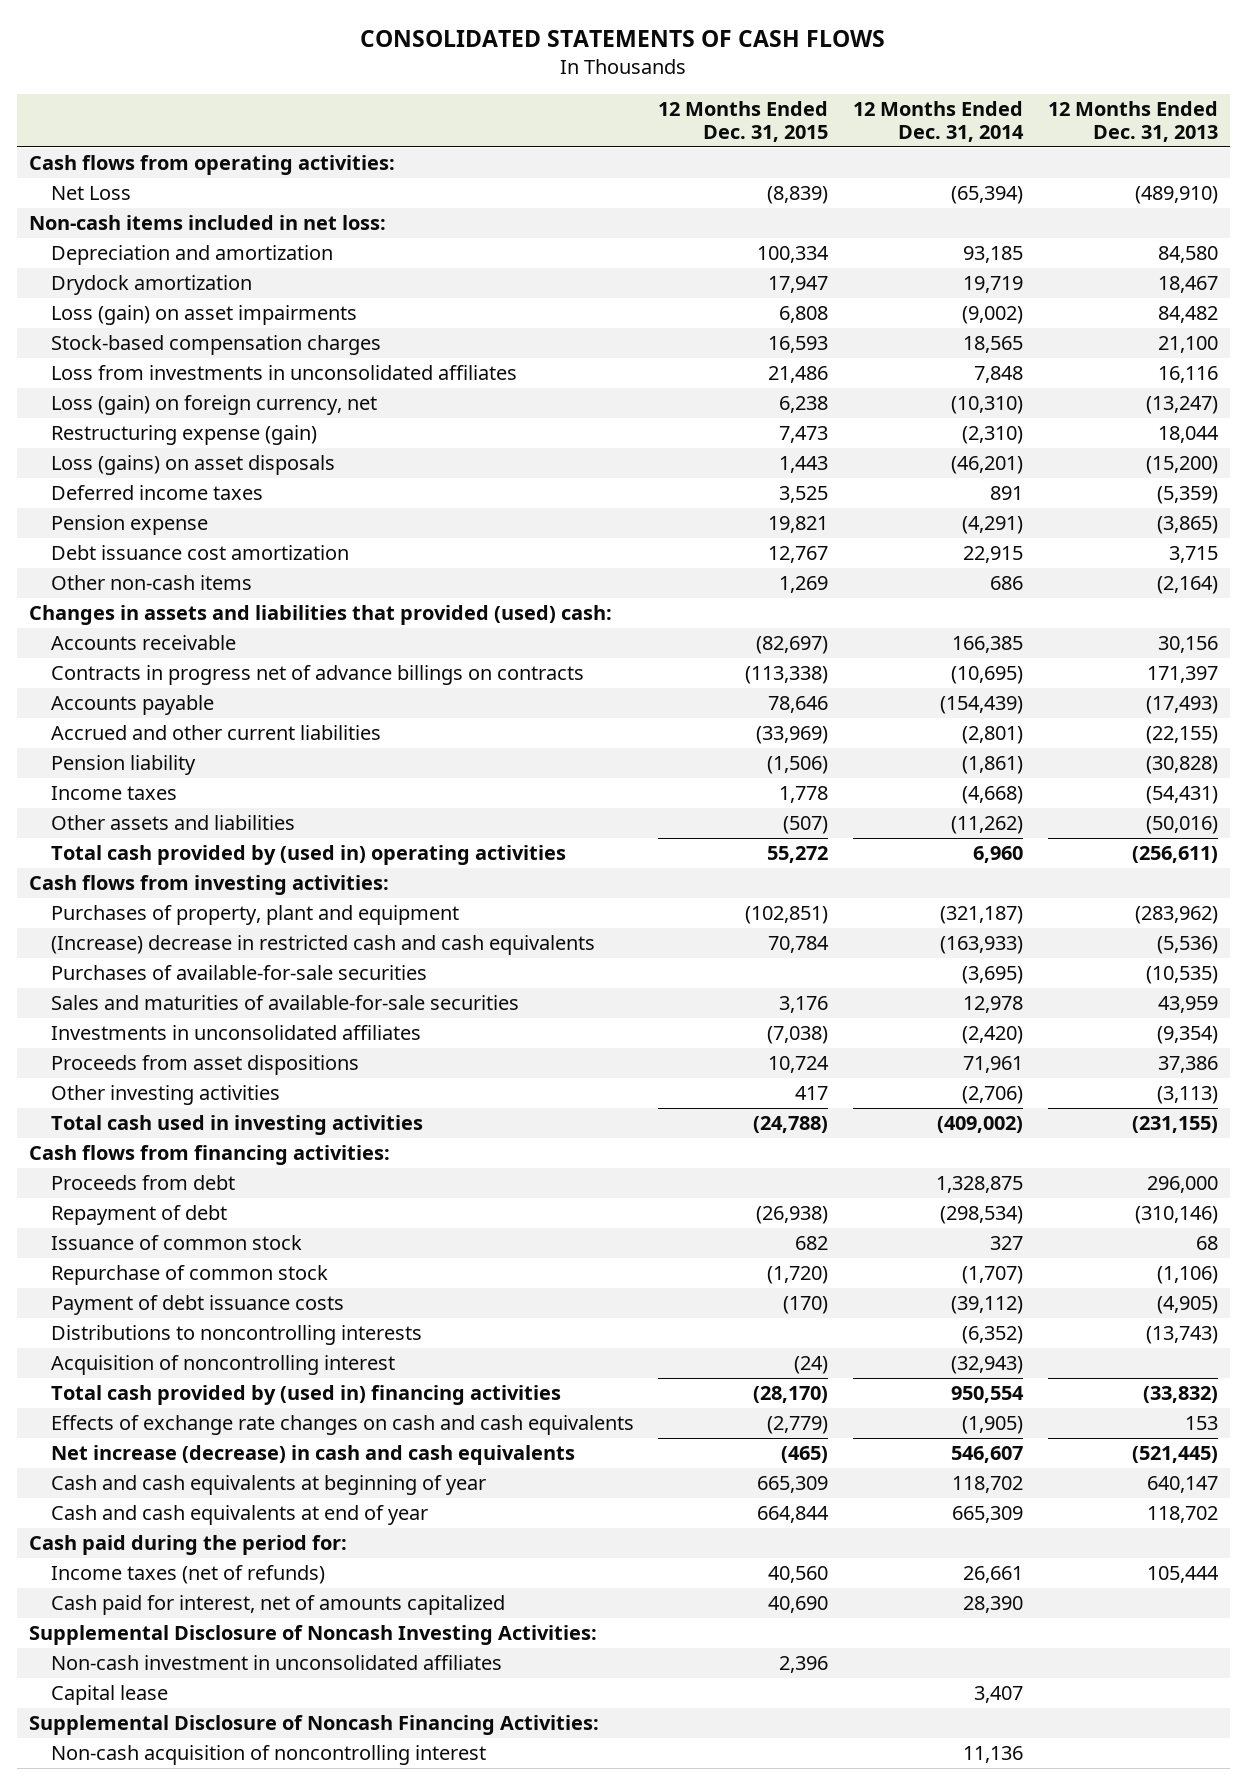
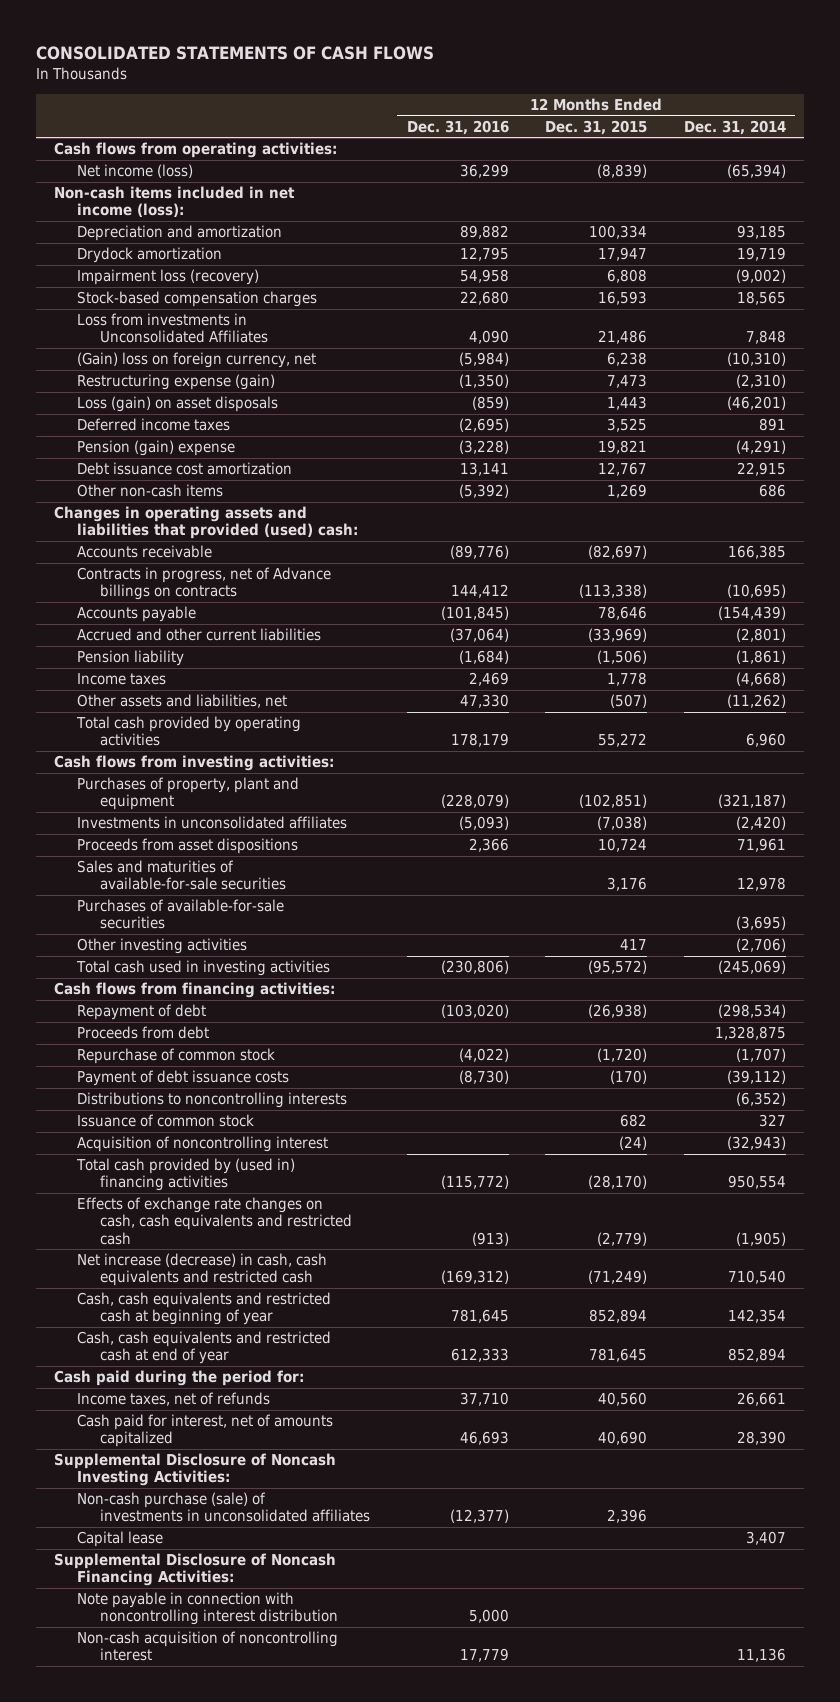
[1047,100,1218,142] 12 Months Ended Dec. 31, 2013 -> none
none -> [406,119,509,135] Dec. 31, 2016
[50,186,131,201] Net Loss -> [77,164,194,179] Net income (loss)
[28,215,386,231] Non-cash items included in net loss: -> [54,186,296,218] Non-cash items included in net income (loss):
[50,305,357,326] Loss (gain) on asset impairments -> [77,269,260,286] Impairment loss (recovery)
[50,365,517,381] Loss from investments in unconsolidated affiliates -> [77,313,268,344] Loss from investments in Unconsolidated Affiliates
[50,395,377,416] Loss (gain) on foreign currency, net -> [77,352,317,369] (Gain) loss on foreign currency, net
[50,455,335,476] Loss (gains) on asset disposals -> [77,396,279,413] Loss (gain) on asset disposals
[50,515,208,536] Pension expense -> [77,440,236,457] Pension (gain) expense
[28,605,612,626] Changes in assets and liabilities that provided (used) cash: -> [54,506,359,540] Changes in operating assets and liabilities that provided (used) cash:
[50,665,584,686] Contracts in progress net of advance billings on contracts -> [77,567,332,601] Contracts in progress, net of Advance billings on contracts
[50,815,295,831] Other assets and liabilities -> [77,694,288,709] Other assets and liabilities, net
[50,845,566,866] Total cash provided by (used in) operating activities -> [76,716,302,747] Total cash provided by operating activities
[50,935,595,956] (Increase) decrease in restricted cash and cash equivalents -> none
[50,995,519,1011] Sales and maturities of available-for-sale securities -> [77,860,286,891] Sales and maturities of available-for-sale securities
[50,965,427,981] Purchases of available-for-sale securities -> [77,899,285,930] Purchases of available-for-sale securities
[753,1116,829,1134] (24,788) -> [588,960,648,975] (95,572)
[937,1116,1024,1134] (409,002) -> [717,960,786,975] (245,069)
[50,1175,235,1191] Proceeds from debt -> [77,1026,210,1040] Proceeds from debt
[50,1235,302,1251] Issuance of common stock -> [77,1114,255,1128] Issuance of common stock
[50,1415,634,1436] Effects of exchange rate changes on cash and cash equivalents -> [77,1197,352,1245] Effects of exchange rate changes on cash, cash equivalents and restricted cash
[50,1445,575,1466] Net increase (decrease) in cash and cash equivalents -> [77,1253,328,1287] Net increase (decrease) in cash, cash equivalents and restricted cash
[781,1446,829,1464] (465) -> [588,1270,648,1285] (71,249)
[951,1446,1024,1464] 546,607 -> [727,1270,786,1285] 710,540
[50,1475,486,1496] Cash and cash equivalents at beginning of year -> [77,1292,332,1326] Cash, cash equivalents and restricted cash at beginning of year
[757,1476,829,1494] 665,309 -> [589,1309,648,1324] 852,894
[952,1476,1024,1494] 118,702 -> [727,1309,786,1324] 142,354
[50,1505,428,1526] Cash and cash equivalents at end of year -> [77,1331,332,1365] Cash, cash equivalents and restricted cash at end of year
[757,1506,830,1524] 664,844 -> [589,1348,648,1363] 781,645
[952,1506,1024,1524] 665,309 -> [727,1348,786,1363] 852,894
[50,1565,325,1585] Income taxes (net of refunds) -> [77,1392,271,1407] Income taxes, net of refunds
[50,1655,502,1671] Non-cash investment in unconsolidated affiliates -> [77,1492,370,1523] Non-cash purchase (sale) of investments in unconsolidated affiliates
none -> [77,1592,338,1626] Note payable in connection with noncontrolling interest distribution

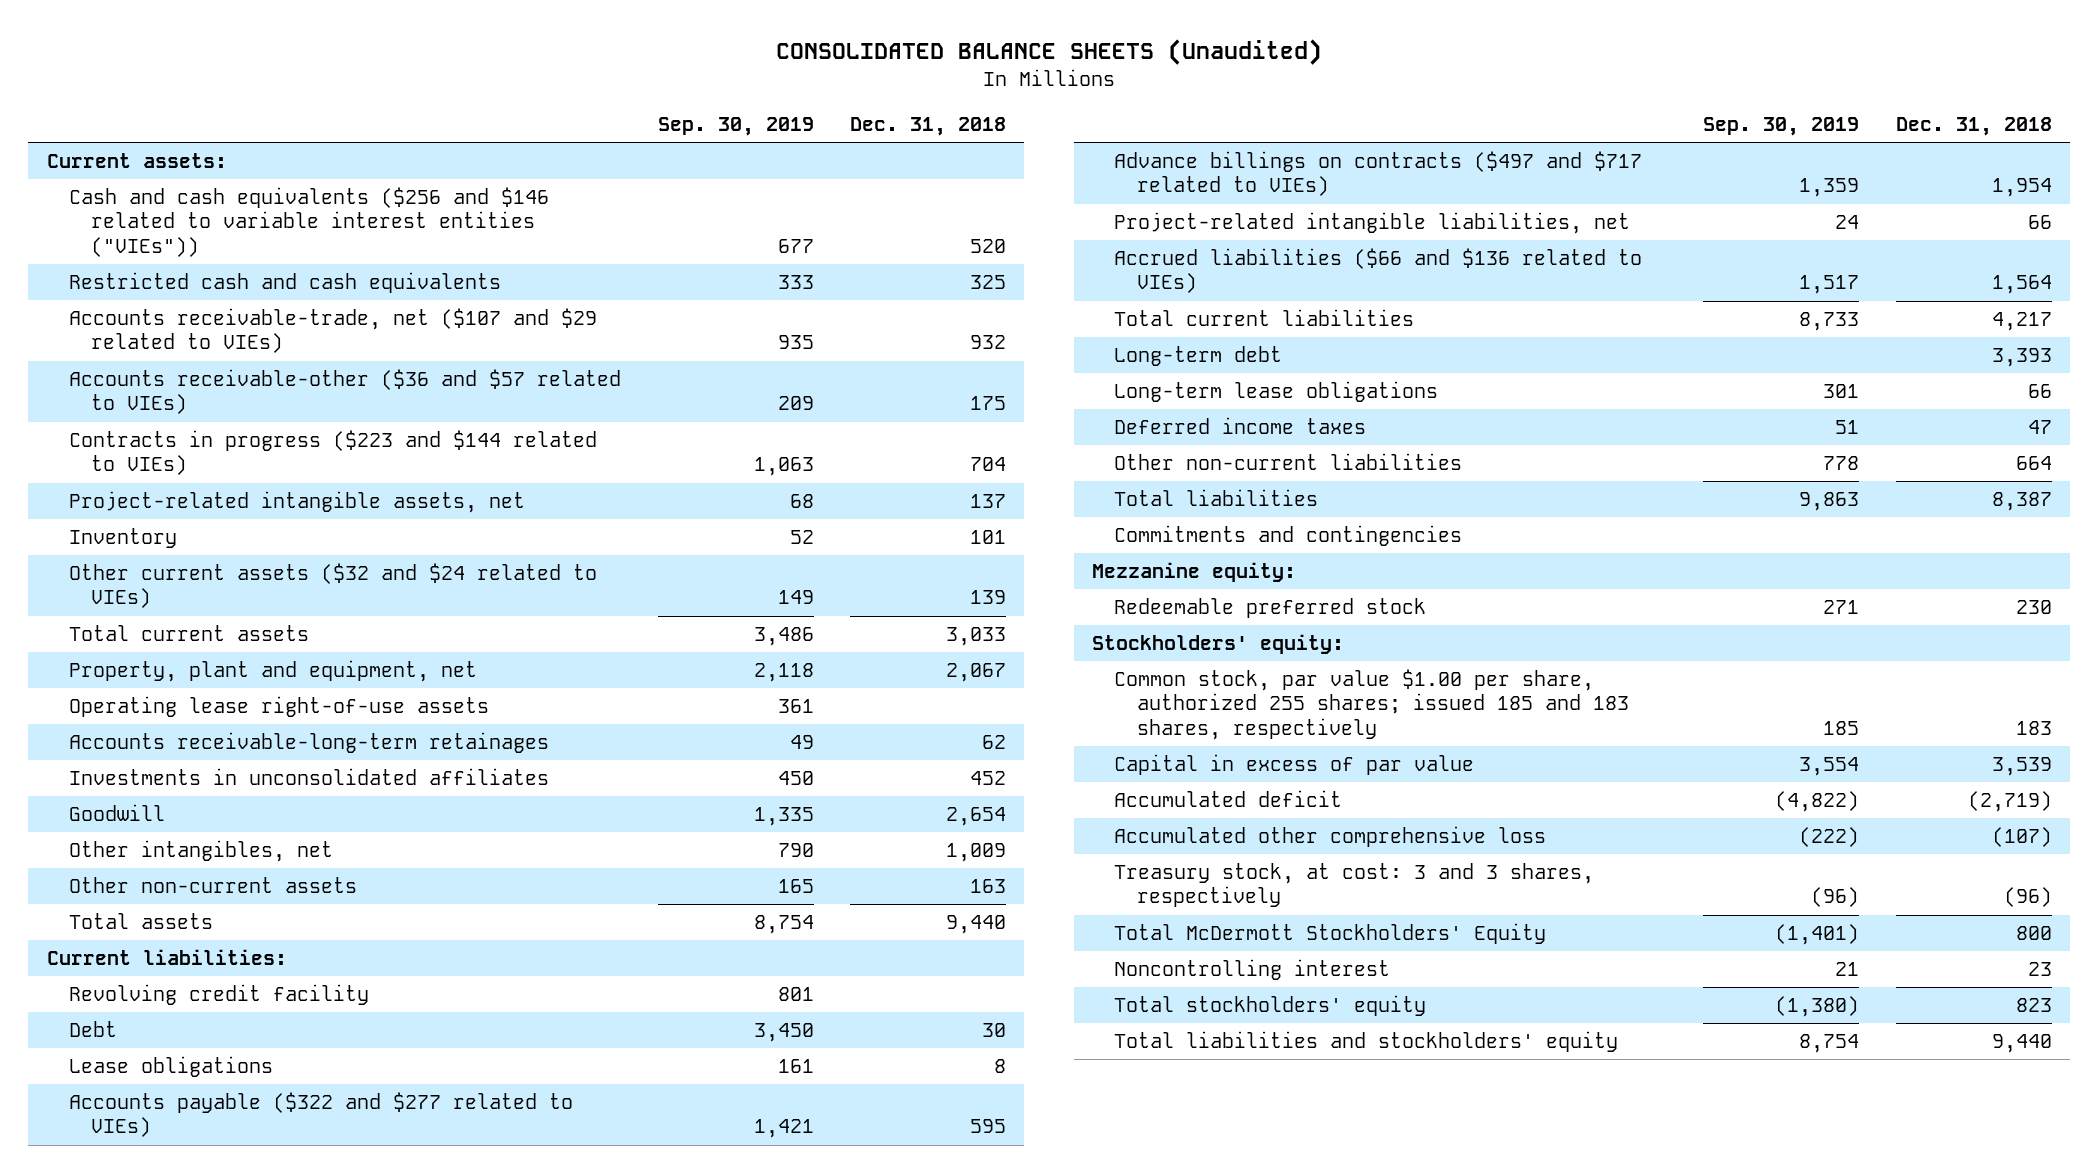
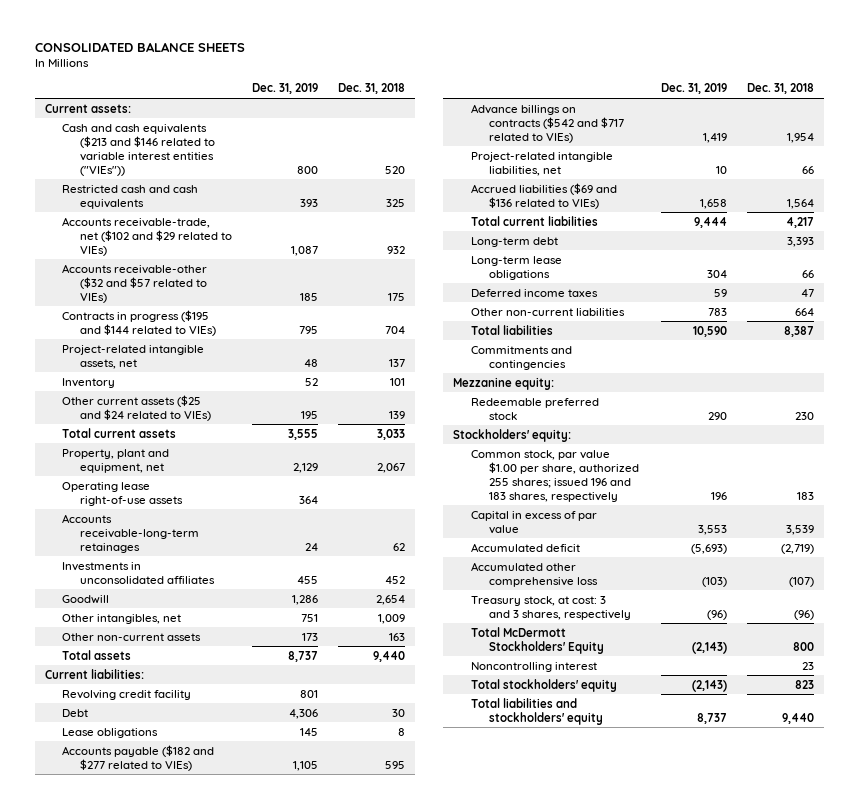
[776,39,1323,66] CONSOLIDATED BALANCE SHEETS (Unaudited) -> [34,42,245,53] CONSOLIDATED BALANCE SHEETS
[657,116,814,136] Sep. 30, 2019 -> none
none -> [252,83,319,95] Dec. 31, 2019
[69,187,550,257] Cash and cash equivalents ($256 and $146 related to variable interest entities ("VIEs")) -> [62,123,216,176] Cash and cash equivalents ($213 and $146 related to variable interest entities ("VIEs"))
[69,308,598,354] Accounts receivable-trade, net ($107 and $29 related to VIEs) -> [62,216,233,256] Accounts receivable-trade, net ($102 and $29 related to VIEs)
[69,369,622,415] Accounts receivable-other ($36 and $57 related to VIEs) -> [62,263,208,303] Accounts receivable-other ($32 and $57 related to VIEs)
[69,430,598,476] Contracts in progress ($223 and $144 related to VIEs) -> [62,309,217,336] Contracts in progress ($195 and $144 related to VIEs)
[69,563,598,609] Other current assets ($32 and $24 related to VIEs) -> [62,394,212,421] Other current assets ($25 and $24 related to VIEs)
[69,1092,574,1138] Accounts payable ($322 and $277 related to VIEs) -> [62,744,215,771] Accounts payable ($182 and $277 related to VIEs)
[1114,151,1643,197] Advance billings on contracts ($497 and $717 related to VIEs) -> [471,103,625,143] Advance billings on contracts ($542 and $717 related to VIEs)
[1114,248,1643,294] Accrued liabilities ($66 and $136 related to VIEs) -> [471,182,618,209] Accrued liabilities ($69 and $136 related to VIEs)
[1114,669,1629,740] Common stock, par value $1.00 per share, authorized 255 shares; issued 185 and 183 shares, respectively -> [471,449,640,502] Common stock, par value $1.00 per share, authorized 255 shares; issued 196 and 183 shares, respectively

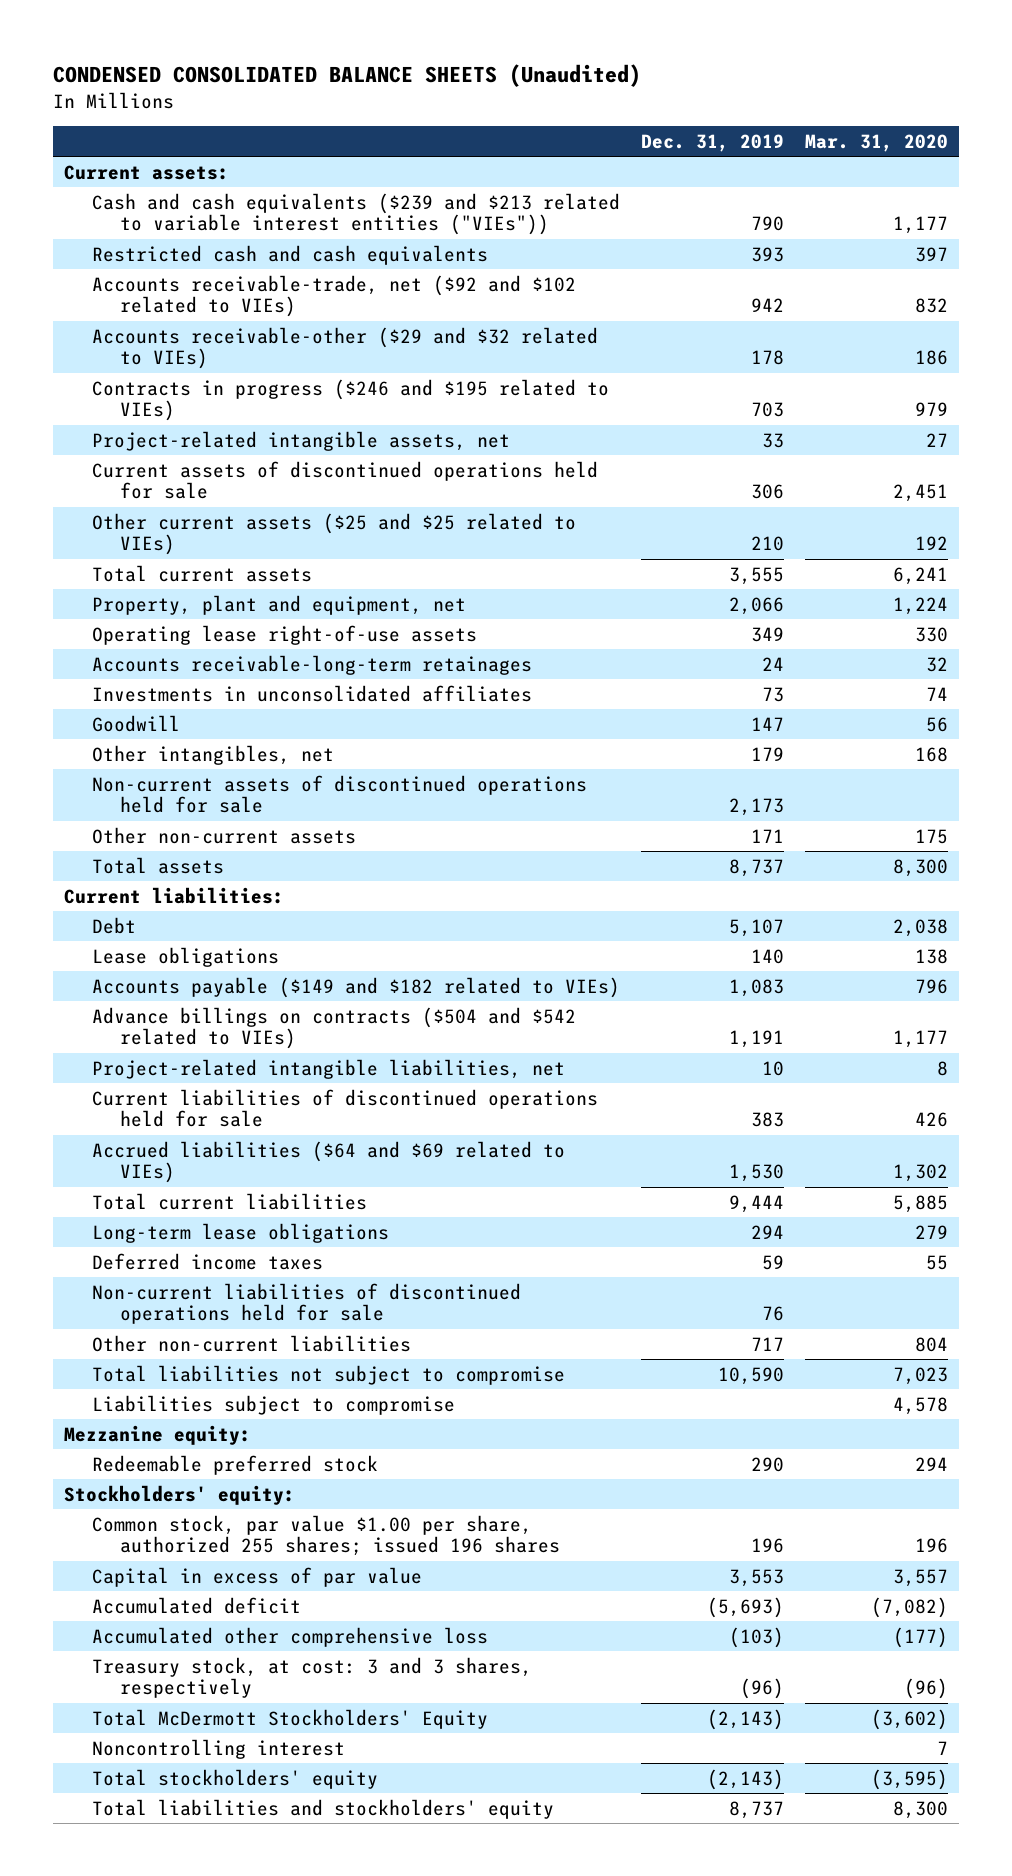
[34,42,245,53] CONSOLIDATED BALANCE SHEETS -> [52,64,641,88] CONDENSED CONSOLIDATED BALANCE SHEETS (Unaudited)
[338,83,406,95] Dec. 31, 2018 -> none
none -> [805,133,949,152] Mar. 31, 2020
[62,123,216,176] Cash and cash equivalents ($213 and $146 related to variable interest entities ("VIEs")) -> [91,192,620,236] Cash and cash equivalents ($239 and $213 related to variable interest entities ("VIEs"))
[297,165,319,174] 800 -> [751,216,785,232] 790
[62,377,116,388] Inventory -> none
[62,216,233,256] Accounts receivable-trade, net ($102 and $29 related to VIEs) -> [91,274,576,318] Accounts receivable-trade, net ($92 and $102 related to VIEs)
[291,245,319,256] 1,087 -> [751,298,785,313] 942
[62,263,208,303] Accounts receivable-other ($32 and $57 related to VIEs) -> [91,326,598,370] Accounts receivable-other ($29 and $32 related to VIEs)
[300,292,319,301] 185 -> [751,350,785,366] 178
[62,309,217,336] Contracts in progress ($195 and $144 related to VIEs) -> [91,378,609,422] Contracts in progress ($246 and $195 related to VIEs)
[299,325,319,334] 795 -> [751,402,785,418] 703
[304,358,319,367] 48 -> [762,432,785,448] 33
none -> [91,460,598,500] Current assets of discontinued operations held for sale
[62,394,212,421] Other current assets ($25 and $24 related to VIEs) -> [91,512,576,556] Other current assets ($25 and $25 related to VIEs)
[301,410,319,419] 195 -> [751,536,785,552] 210
[293,462,319,473] 2,129 -> [729,596,785,615] 2,066
[299,495,319,504] 364 -> [751,626,785,642] 349
[297,575,319,584] 455 -> [762,686,785,702] 73
[292,594,319,605] 1,286 -> [751,716,785,731] 147
[301,613,319,622] 751 -> [751,746,785,761] 179
none -> [91,774,587,814] Non-current assets of discontinued operations held for sale
[302,632,319,641] 173 -> [751,828,785,843] 171
[62,689,192,700] Revolving credit facility -> none
[289,708,319,719] 4,306 -> [729,918,785,937] 5,107
[300,727,319,736] 145 -> [751,948,785,964] 140
[62,744,215,771] Accounts payable ($182 and $277 related to VIEs) -> [91,976,620,998] Accounts payable ($149 and $182 related to VIEs)
[293,760,319,771] 1,105 -> [729,978,785,997] 1,083
[471,103,625,143] Advance billings on contracts ($542 and $717 related to VIEs) -> [91,1006,576,1050] Advance billings on contracts ($504 and $542 related to VIEs)
[703,132,728,143] 1,419 -> [729,1030,785,1049] 1,191
none -> [91,1088,598,1128] Current liabilities of discontinued operations held for sale
[471,182,618,209] Accrued liabilities ($69 and $136 related to VIEs) -> [91,1140,565,1184] Accrued liabilities ($64 and $69 related to VIEs)
[700,198,728,209] 1,658 -> [729,1164,785,1183] 1,530
[471,236,559,247] Long-term debt -> none
[707,269,728,278] 304 -> [751,1224,785,1239] 294
[471,345,573,370] Commitments and contingencies -> none
none -> [91,1282,521,1325] Non-current liabilities of discontinued operations held for sale
[708,307,728,316] 783 -> [751,1336,785,1351] 717
[471,324,554,335] Total liabilities -> [91,1364,565,1385] Total liabilities not subject to compromise
none -> [91,1394,455,1415] Liabilities subject to compromise
[471,449,640,502] Common stock, par value $1.00 per share, authorized 255 shares; issued 196 and 183 shares, respectively -> [91,1514,560,1557] Common stock, par value $1.00 per share, authorized 255 shares; issued 196 shares

